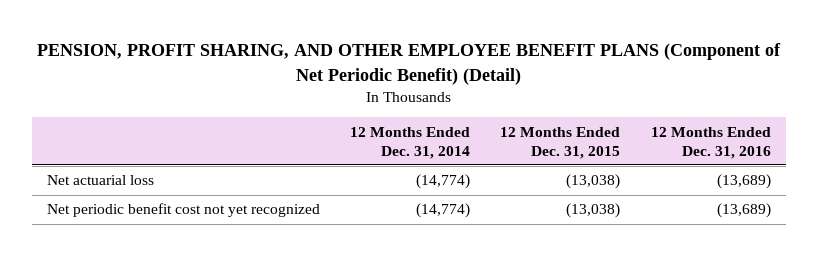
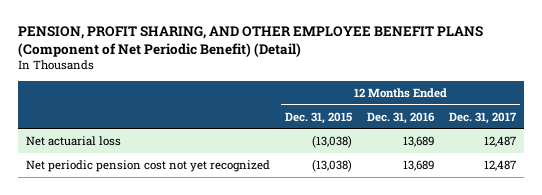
[350,126,471,159] 12 Months Ended Dec. 31, 2014 -> none
none -> [449,111,518,124] Dec. 31, 2017
[716,174,771,190] (13,689) -> [403,135,435,147] 13,689
[47,203,321,218] Net periodic benefit cost not yet recognized -> [25,159,270,172] Net periodic pension cost not yet recognized
[716,203,771,219] (13,689) -> [403,159,435,171] 13,689

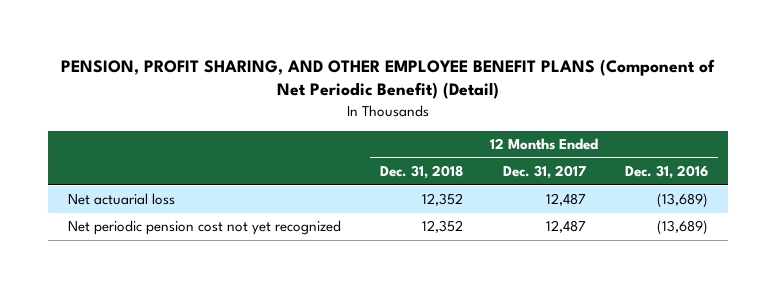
[284,111,352,124] Dec. 31, 2015 -> none
none -> [380,165,464,180] Dec. 31, 2018
[403,135,435,147] 13,689 -> [657,193,709,209] (13,689)
[403,159,435,171] 13,689 -> [657,220,709,236] (13,689)

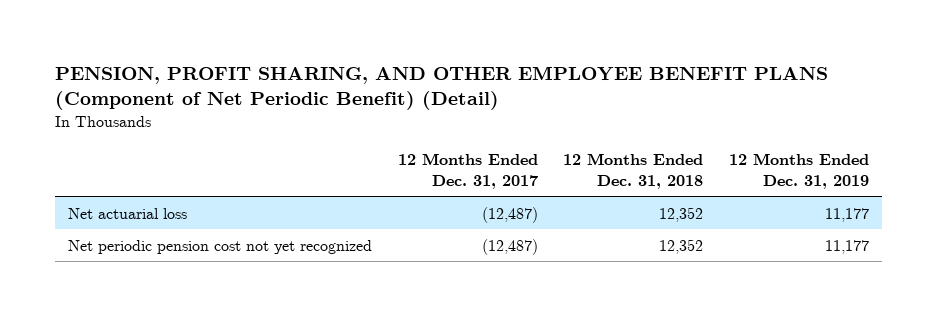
[625,165,709,180] Dec. 31, 2016 -> none
none -> [728,152,869,189] 12 Months Ended Dec. 31, 2019
[545,193,586,207] 12,487 -> [481,206,538,223] (12,487)
[545,220,586,234] 12,487 -> [481,238,538,255] (12,487)

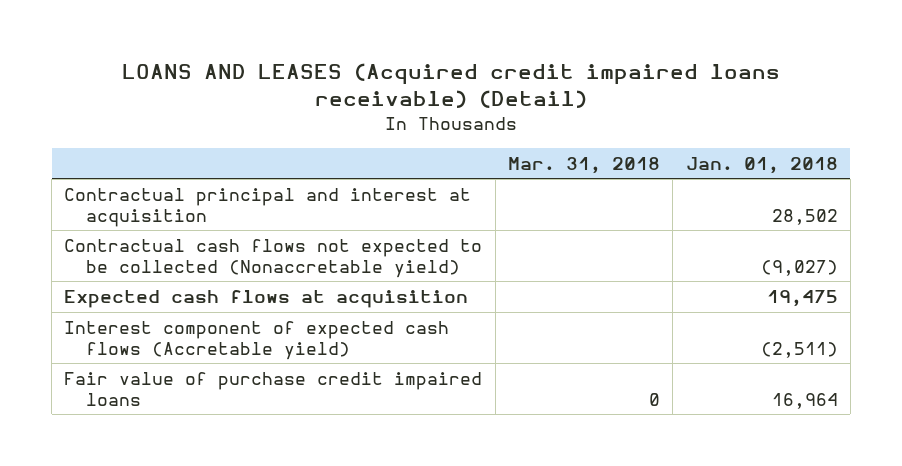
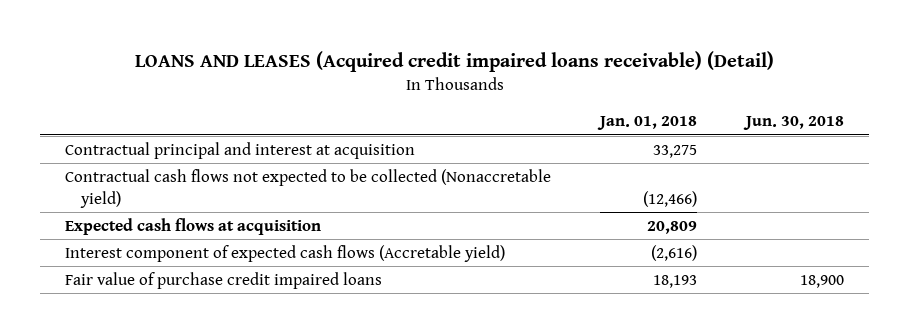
[507,156,660,174] Mar. 31, 2018 -> none
none -> [743,116,845,131] Jun. 30, 2018
[771,208,838,225] 28,502 -> [653,145,698,159] 33,275
[760,259,838,276] (9,027) -> [643,191,698,208] (12,466)
[766,290,838,308] 19,475 -> [647,221,698,235] 20,809
[760,341,838,358] (2,511) -> [651,245,698,262] (2,616)
[771,392,838,409] 16,964 -> [653,275,698,289] 18,193

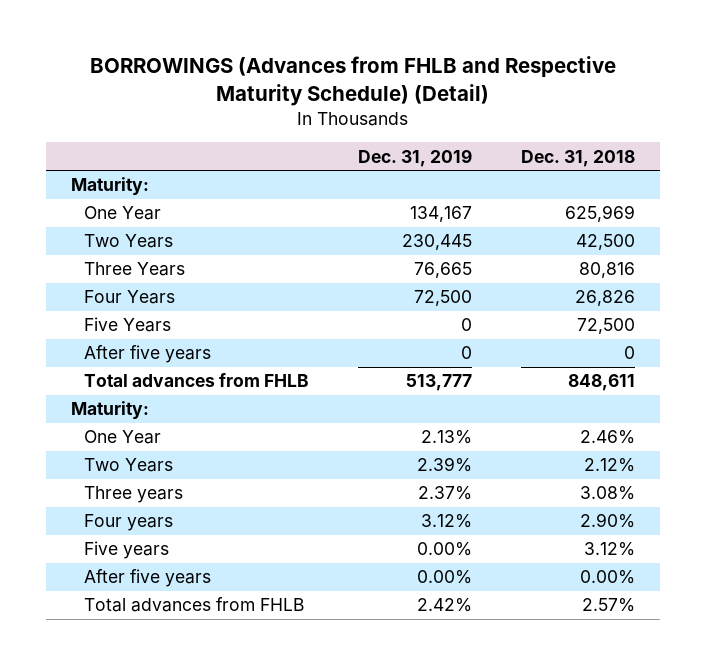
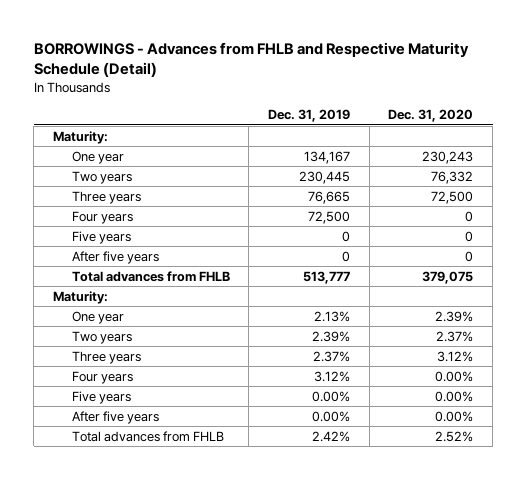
[89,56,616,106] BORROWINGS (Advances from FHLB and Respective Maturity Schedule) (Detail) -> [33,41,469,78] BORROWINGS - Advances from FHLB and Respective Maturity Schedule (Detail)
[521,149,636,167] Dec. 31, 2018 -> none
none -> [388,109,474,123] Dec. 31, 2020
[83,206,161,221] One Year -> [71,150,124,164] One year
[83,234,173,249] Two Years -> [71,170,132,184] Two years
[83,262,185,277] Three Years -> [71,190,141,204] Three years
[83,290,175,305] Four Years -> [71,210,133,224] Four years
[83,317,171,333] Five Years -> [71,230,131,244] Five years
[83,430,161,445] One Year -> [71,310,124,324] One year
[83,458,173,473] Two Years -> [71,330,132,344] Two years

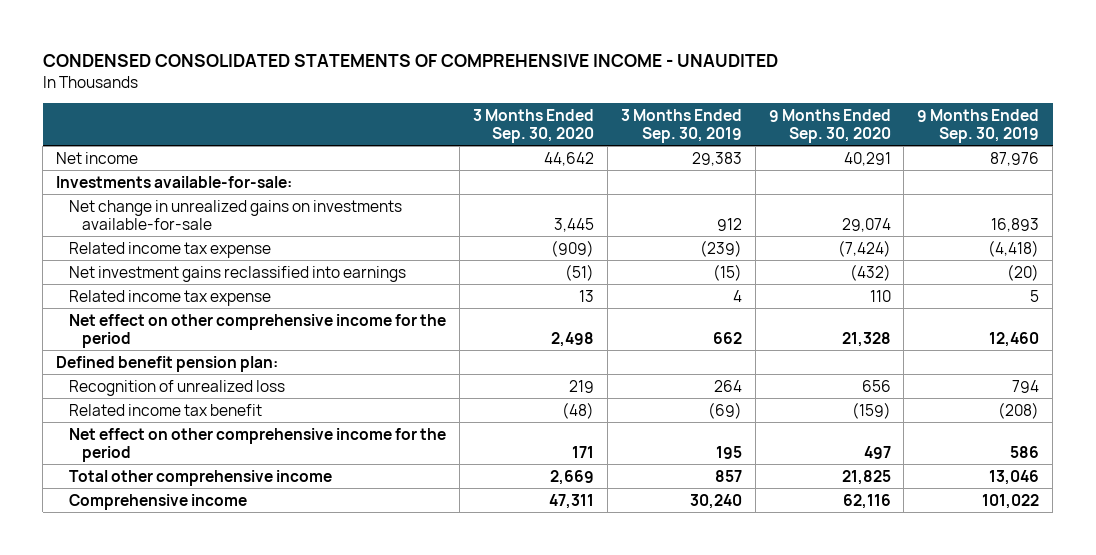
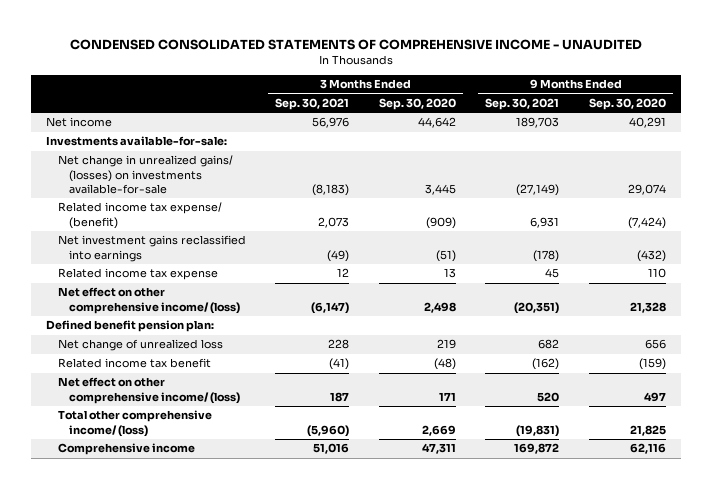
[620,108,742,144] 3 Months Ended Sep. 30, 2019 -> none
[917,108,1040,144] 9 Months Ended Sep. 30, 2019 -> none
none -> [275,97,350,110] Sep. 30, 2021
none -> [485,97,560,110] Sep. 30, 2021
[69,199,403,231] Net change in unrealized gains on investments available-for-sale -> [57,155,233,194] Net change in unrealized gains/ (losses) on investments available-for-sale
[69,241,272,258] Related income tax expense -> [57,202,222,229] Related income tax expense/ (benefit)
[69,313,447,349] Net effect on other comprehensive income for the period -> [57,287,241,314] Net effect on other comprehensive income/ (loss)
[69,379,286,396] Recognition of unrealized loss -> [57,339,223,352] Net change of unrealized loss
[69,427,447,463] Net effect on other comprehensive income for the period -> [57,377,241,404] Net effect on other comprehensive income/ (loss)
[69,469,333,486] Total other comprehensive income -> [57,410,212,437] Total other comprehensive income/ (loss)

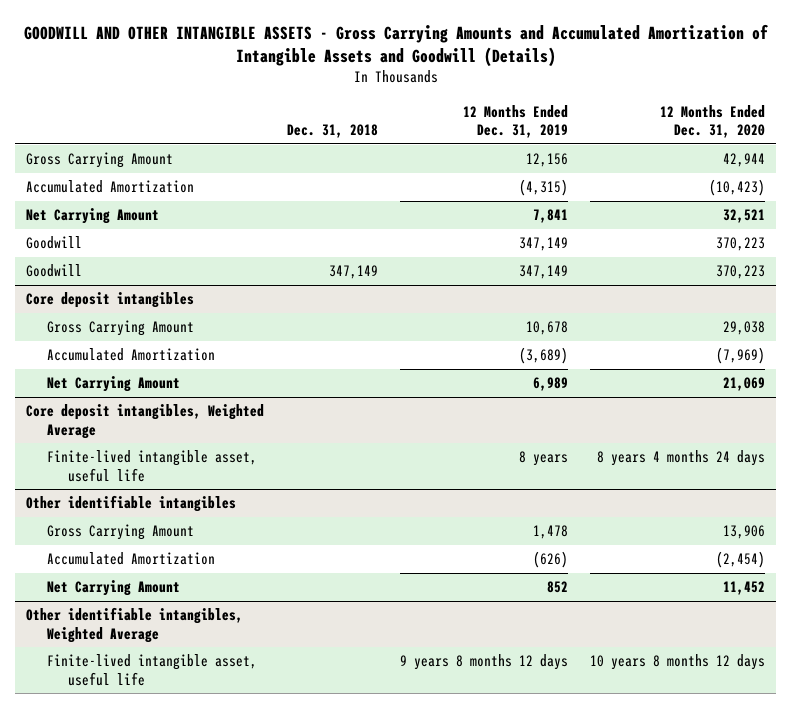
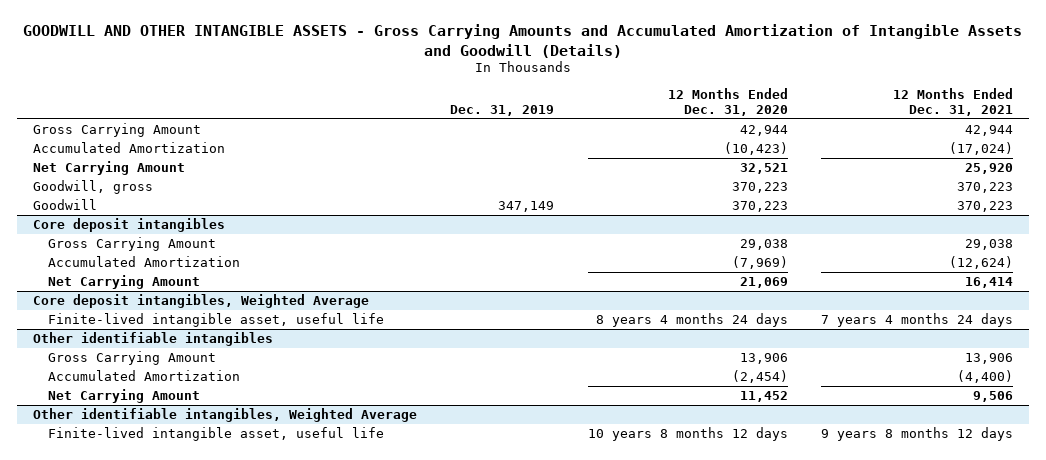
[286,123,378,138] Dec. 31, 2018 -> none
[462,104,568,138] 12 Months Ended Dec. 31, 2019 -> none
none -> [450,105,555,117] Dec. 31, 2019
none -> [892,87,1013,117] 12 Months Ended Dec. 31, 2021
[26,236,83,250] Goodwill -> [33,179,154,194] Goodwill, gross

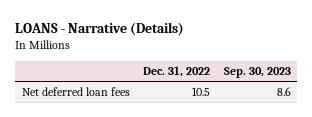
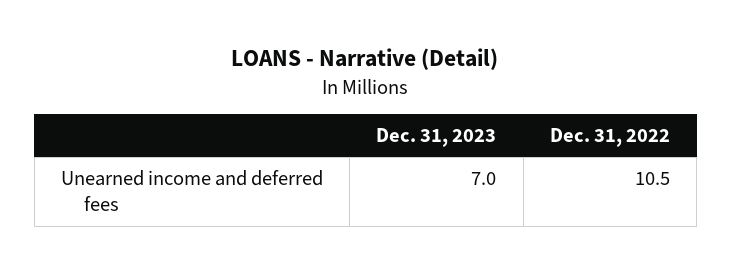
[15,22,185,37] LOANS - Narrative (Details) -> [231,47,499,70] LOANS - Narrative (Detail)
[223,67,291,79] Sep. 30, 2023 -> none
none -> [376,128,497,148] Dec. 31, 2023
[21,87,130,97] Net deferred loan fees -> [60,169,323,212] Unearned income and deferred fees

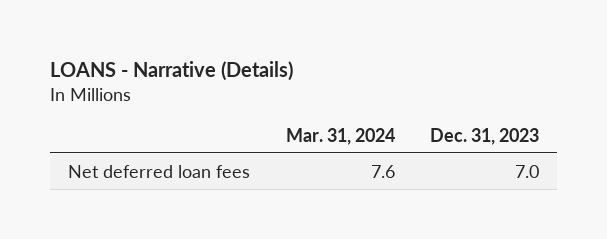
[231,47,499,70] LOANS - Narrative (Detail) -> [50,61,294,82] LOANS - Narrative (Details)
[549,128,670,148] Dec. 31, 2022 -> none
none -> [285,127,395,145] Mar. 31, 2024
[60,169,323,212] Unearned income and deferred fees -> [68,164,251,178] Net deferred loan fees

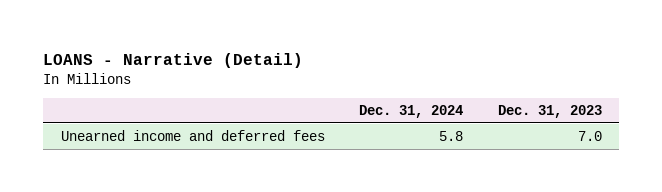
[50,61,294,82] LOANS - Narrative (Details) -> [43,53,304,69] LOANS - Narrative (Detail)
[285,127,395,145] Mar. 31, 2024 -> none
none -> [359,104,464,118] Dec. 31, 2024
[68,164,251,178] Net deferred loan fees -> [60,129,325,141] Unearned income and deferred fees

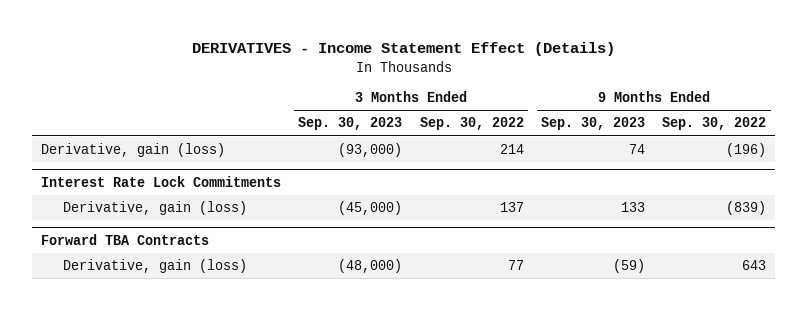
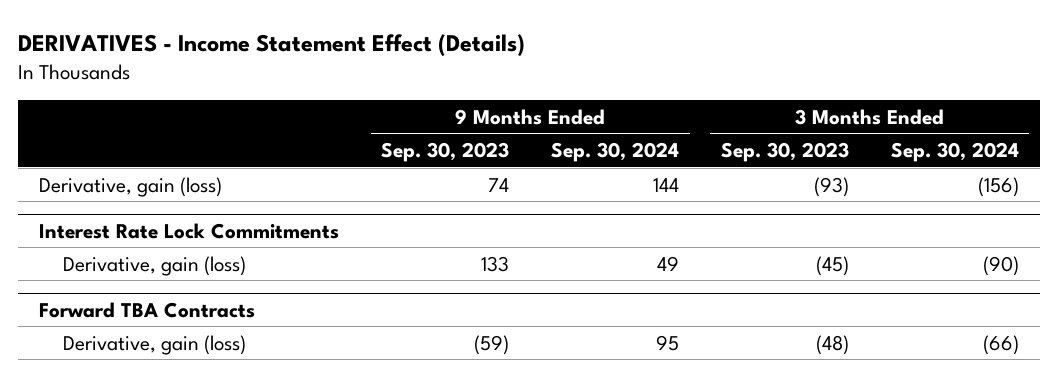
[419,117,524,131] Sep. 30, 2022 -> none
[662,117,767,131] Sep. 30, 2022 -> none
none -> [551,142,680,163] Sep. 30, 2024
none -> [890,142,1019,163] Sep. 30, 2024
[338,143,403,158] (93,000) -> [813,176,849,197] (93)
[338,201,403,216] (45,000) -> [815,255,849,276] (45)
[338,259,403,274] (48,000) -> [815,334,849,355] (48)

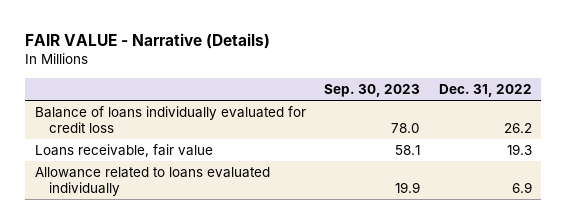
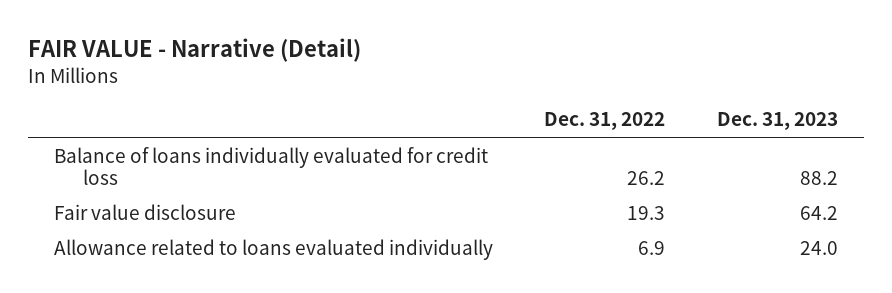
[25,33,271,50] FAIR VALUE - Narrative (Details) -> [27,38,361,63] FAIR VALUE - Narrative (Detail)
[324,83,421,97] Sep. 30, 2023 -> none
none -> [717,112,839,131] Dec. 31, 2023
[34,144,213,158] Loans receivable, fair value -> [53,203,236,220] Fair value disclosure

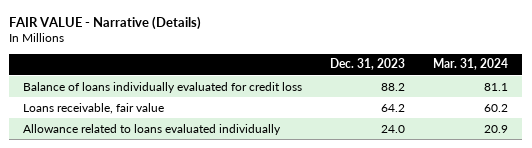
[27,38,361,63] FAIR VALUE - Narrative (Detail) -> [9,15,202,30] FAIR VALUE - Narrative (Details)
[544,112,666,131] Dec. 31, 2022 -> none
none -> [433,58,509,71] Mar. 31, 2024
[53,203,236,220] Fair value disclosure -> [23,102,165,114] Loans receivable, fair value

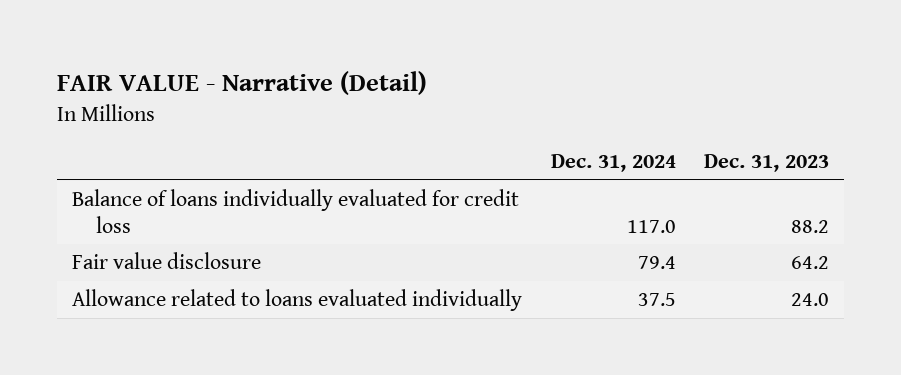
[9,15,202,30] FAIR VALUE - Narrative (Details) -> [57,71,428,96] FAIR VALUE - Narrative (Detail)
[433,58,509,71] Mar. 31, 2024 -> none
none -> [550,154,676,173] Dec. 31, 2024
[23,102,165,114] Loans receivable, fair value -> [71,252,261,270] Fair value disclosure

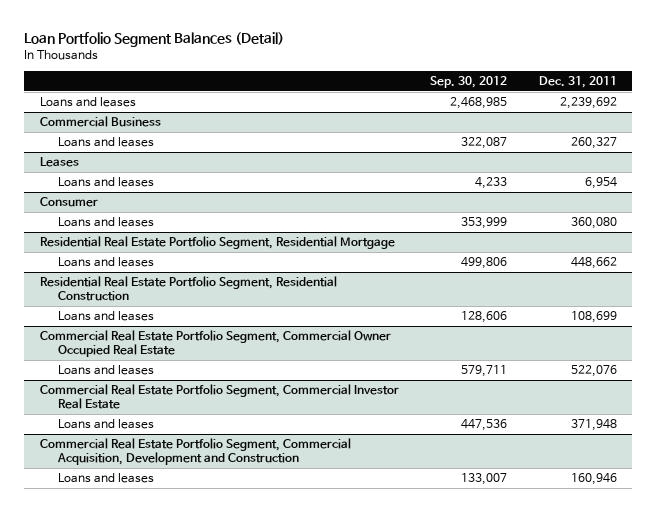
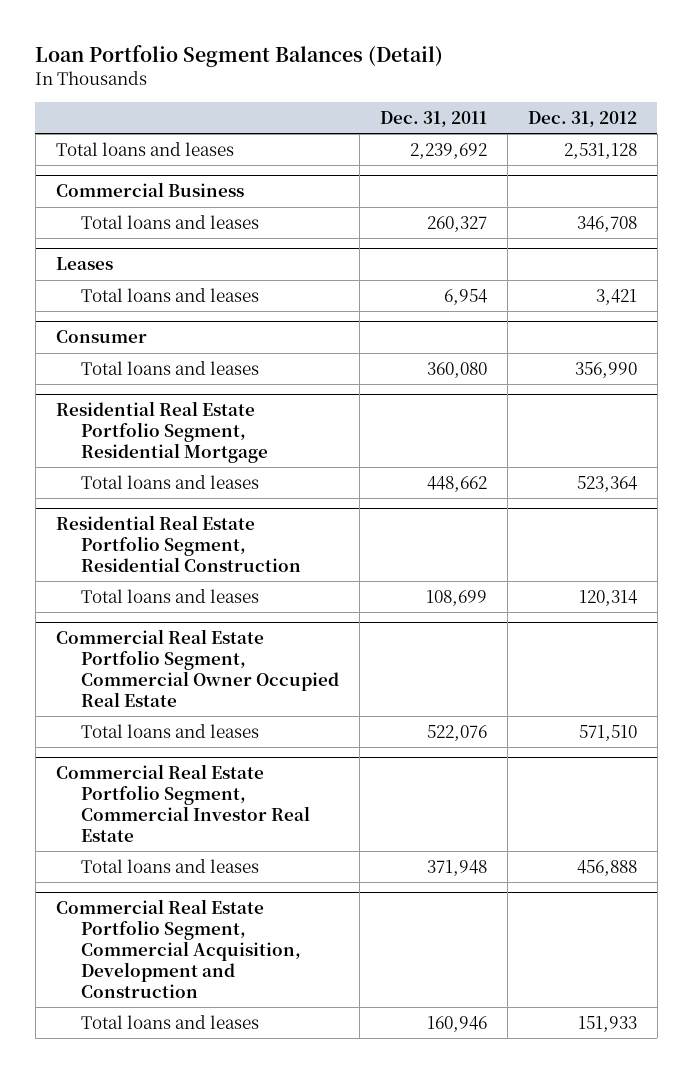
[430,75,508,88] Sep. 30, 2012 -> none
none -> [527,111,637,128] Dec. 31, 2012
[39,97,136,108] Loans and leases -> [55,141,234,156] Total loans and leases
[58,137,155,148] Loans and leases -> [80,214,259,229] Total loans and leases
[58,177,155,188] Loans and leases -> [80,287,259,302] Total loans and leases
[58,217,155,228] Loans and leases -> [80,360,259,375] Total loans and leases
[58,257,155,268] Loans and leases -> [80,474,259,489] Total loans and leases
[58,311,155,322] Loans and leases -> [80,588,259,603] Total loans and leases
[58,365,155,376] Loans and leases -> [80,723,259,738] Total loans and leases
[58,419,155,430] Loans and leases -> [80,858,259,873] Total loans and leases
[58,473,155,484] Loans and leases -> [80,1014,259,1029] Total loans and leases

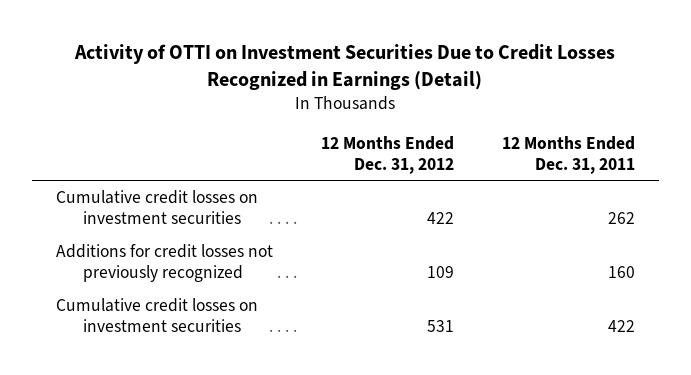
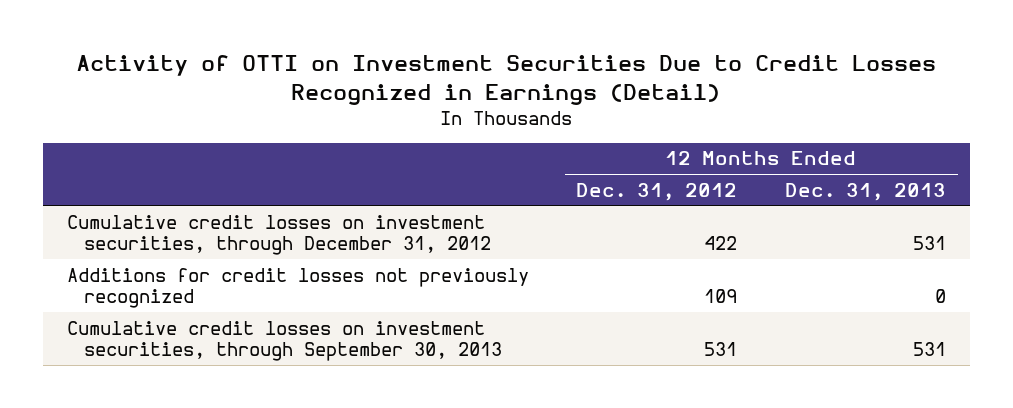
[501,135,635,174] 12 Months Ended Dec. 31, 2011 -> none
none -> [784,182,946,201] Dec. 31, 2013
[56,190,259,224] Cumulative credit losses on investment securities -> [66,214,491,256] Cumulative credit losses on investment securities, through December 31, 2012
[56,298,259,332] Cumulative credit losses on investment securities -> [66,320,502,362] Cumulative credit losses on investment securities, through September 30, 2013

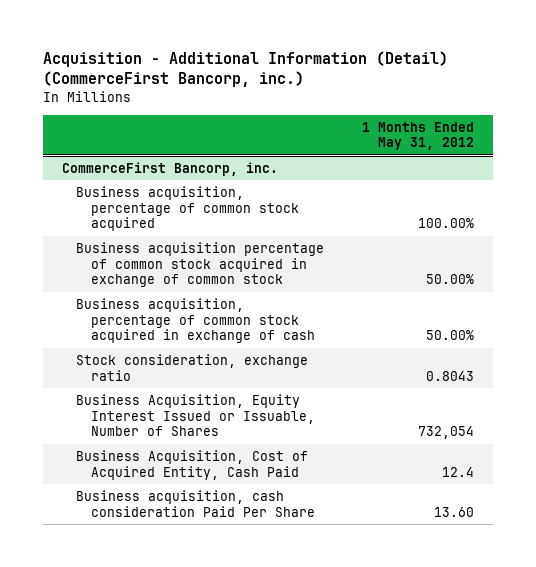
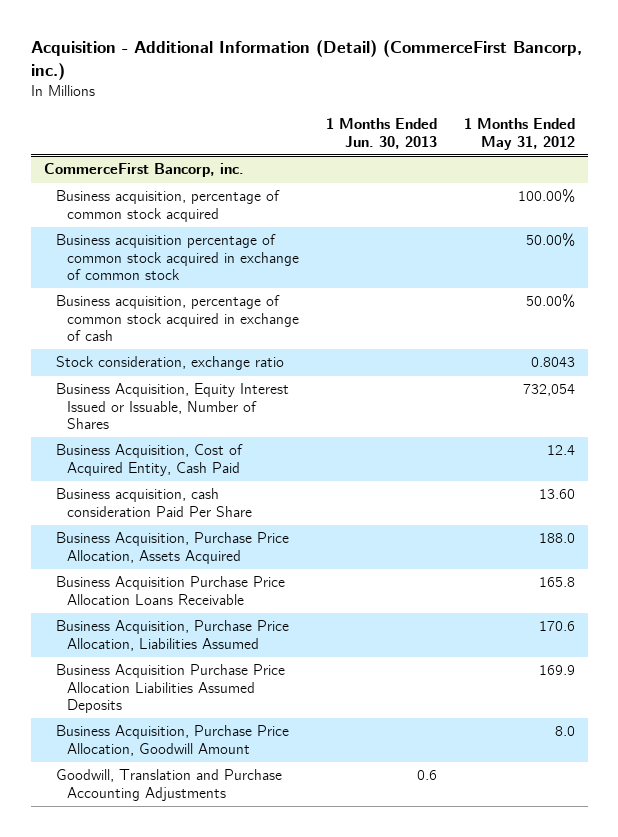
none -> [325,118,437,149] 1 Months Ended Jun. 30, 2013
none -> [55,532,289,564] Business Acquisition, Purchase Price Allocation, Assets Acquired
none -> [55,576,285,605] Business Acquisition Purchase Price Allocation Loans Receivable
none -> [55,620,289,651] Business Acquisition, Purchase Price Allocation, Liabilities Assumed
none -> [55,664,285,713] Business Acquisition Purchase Price Allocation Liabilities Assumed Deposits
none -> [55,725,289,756] Business Acquisition, Purchase Price Allocation, Goodwill Amount
none -> [55,769,282,801] Goodwill, Translation and Purchase Accounting Adjustments

